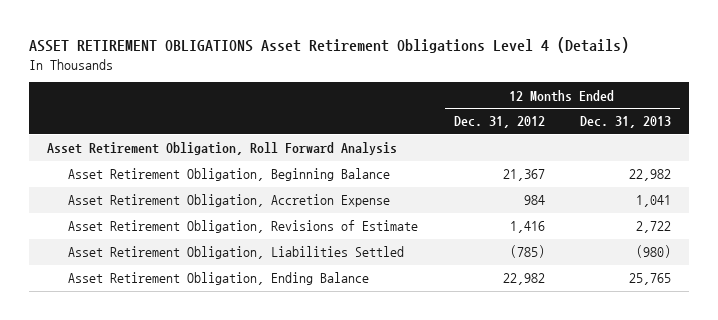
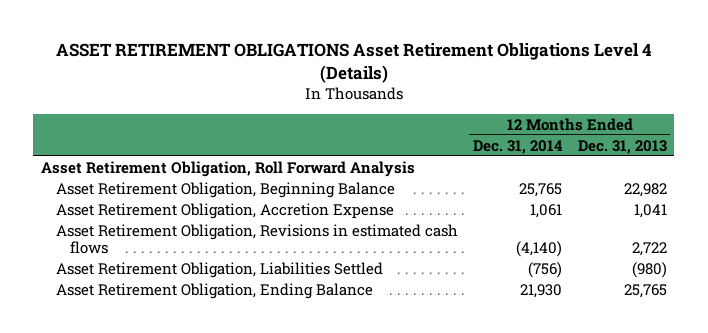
[453,116,545,129] Dec. 31, 2012 -> none
none -> [473,139,564,154] Dec. 31, 2014
[68,220,419,234] Asset Retirement Obligation, Revisions of Estimate -> [55,223,458,254] Asset Retirement Obligation, Revisions in estimated cash flows

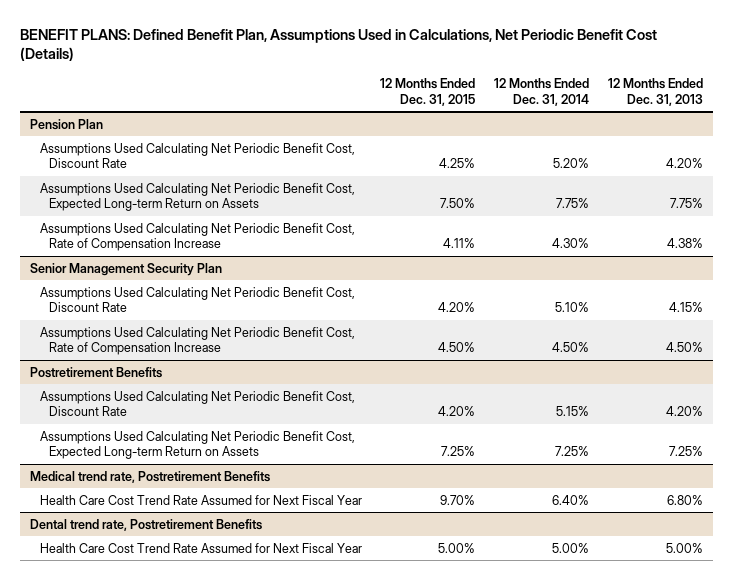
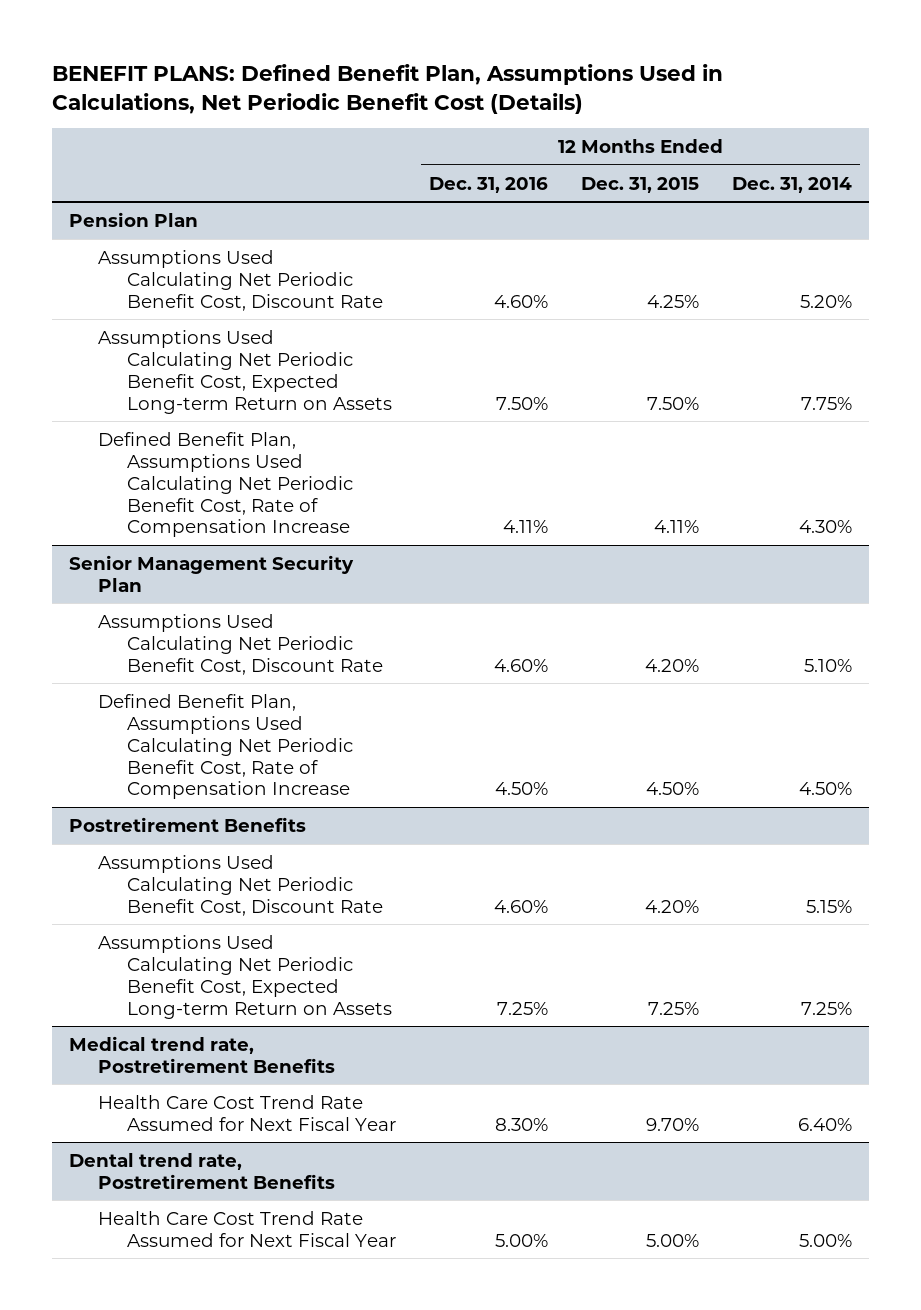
[608,78,704,106] 12 Months Ended Dec. 31, 2013 -> none
none -> [429,176,549,193] Dec. 31, 2016
[39,222,355,252] Assumptions Used Calculating Net Periodic Benefit Cost, Rate of Compensation Increase -> [98,431,354,538] Defined Benefit Plan, Assumptions Used Calculating Net Periodic Benefit Cost, Rate of Compensation Increase
[39,326,355,356] Assumptions Used Calculating Net Periodic Benefit Cost, Rate of Compensation Increase -> [98,693,354,800] Defined Benefit Plan, Assumptions Used Calculating Net Periodic Benefit Cost, Rate of Compensation Increase

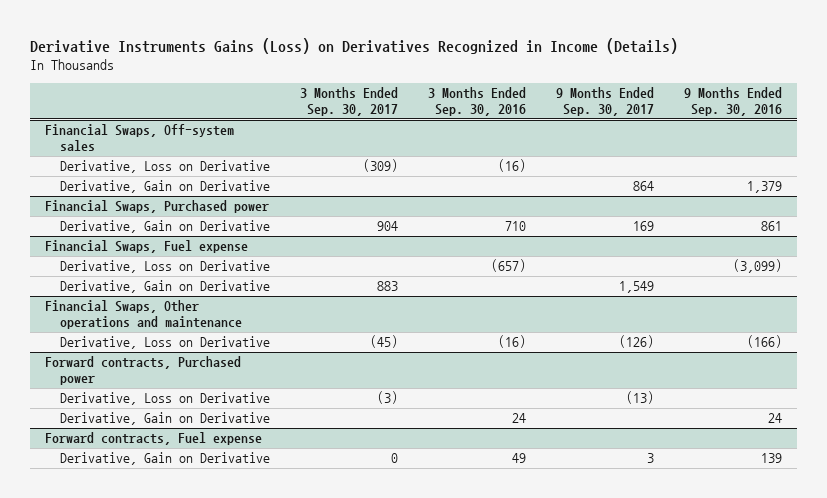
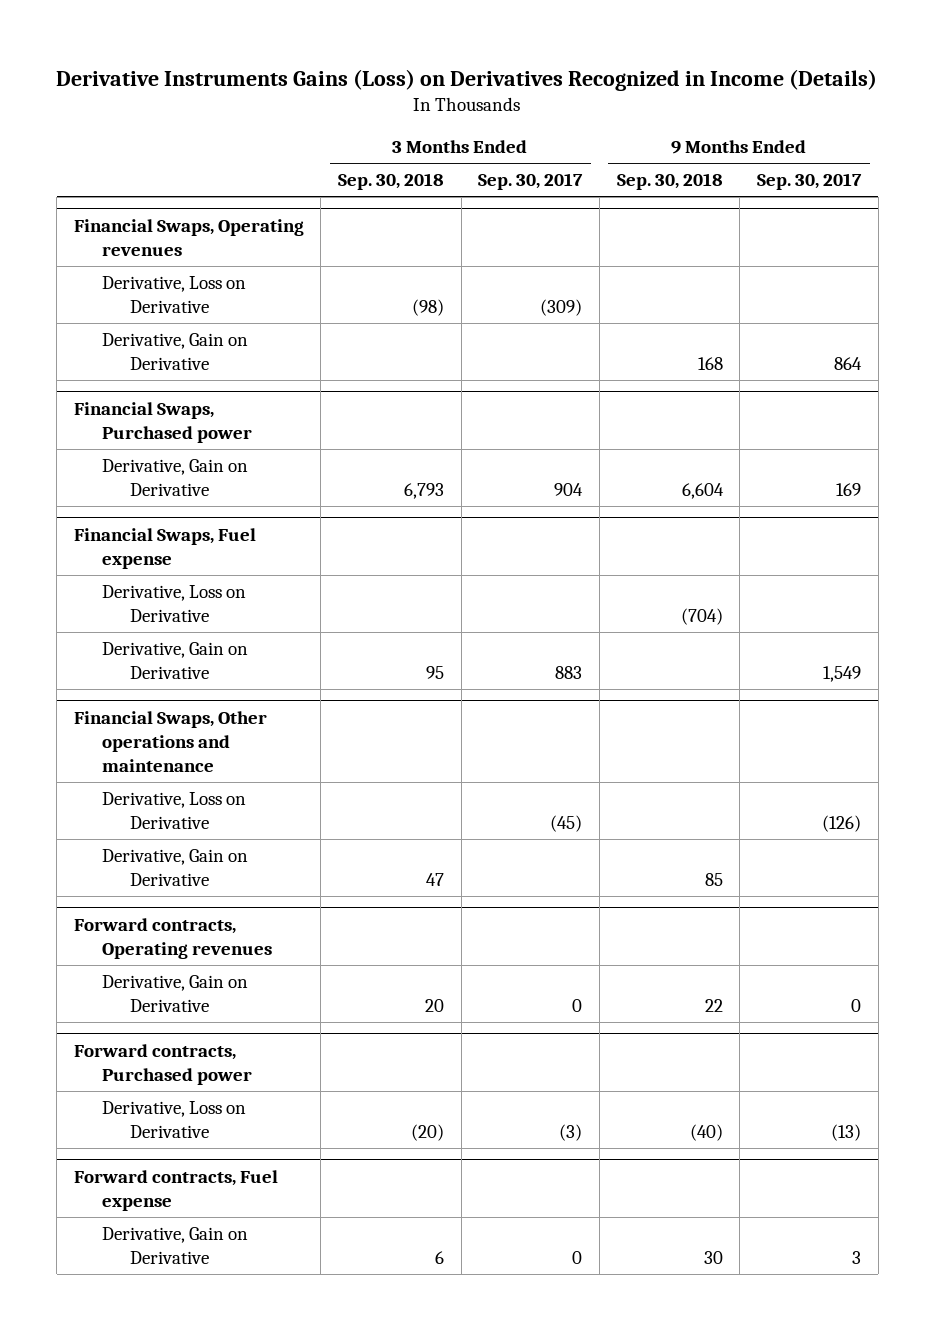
[428,87,527,117] 3 Months Ended Sep. 30, 2016 -> none
[684,87,783,117] 9 Months Ended Sep. 30, 2016 -> none
none -> [338,173,445,191] Sep. 30, 2018
none -> [616,173,723,191] Sep. 30, 2018
[44,124,234,152] Financial Swaps, Off-system sales -> none
none -> [73,218,304,256] Financial Swaps, Operating revenues
none -> [101,849,248,886] Derivative, Gain on Derivative
none -> [73,917,272,959] Forward contracts, Operating revenues
none -> [101,975,248,1012] Derivative, Gain on Derivative
[60,412,271,426] Derivative, Gain on Derivative -> none

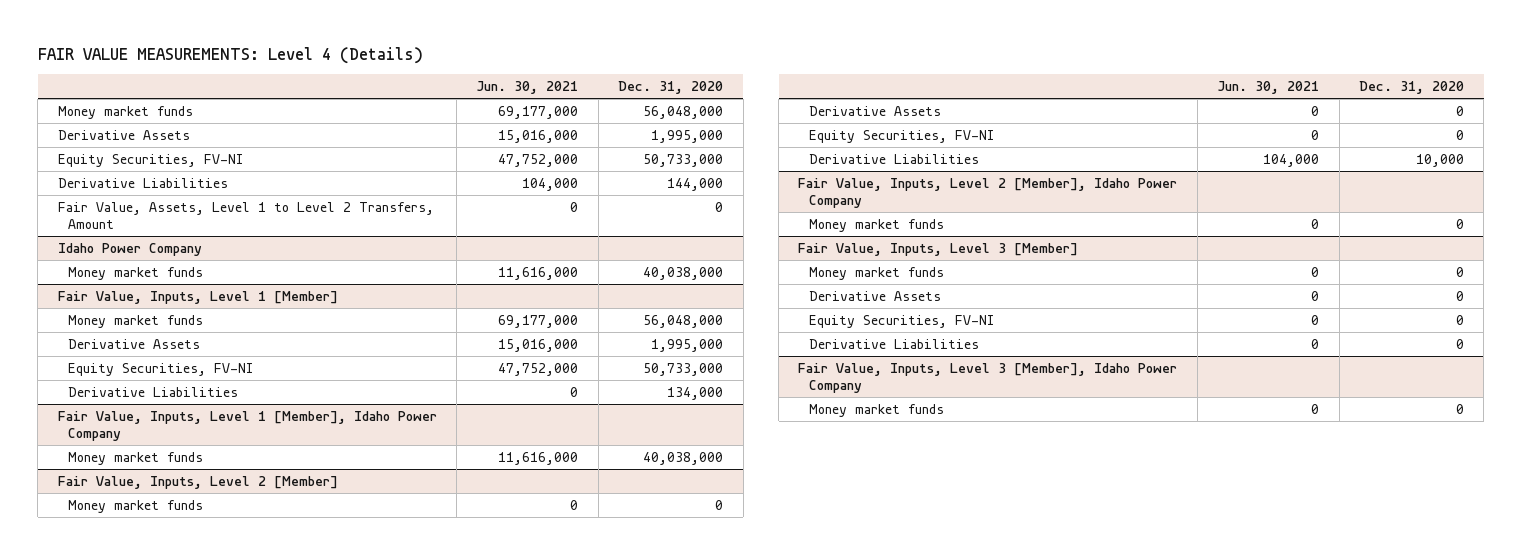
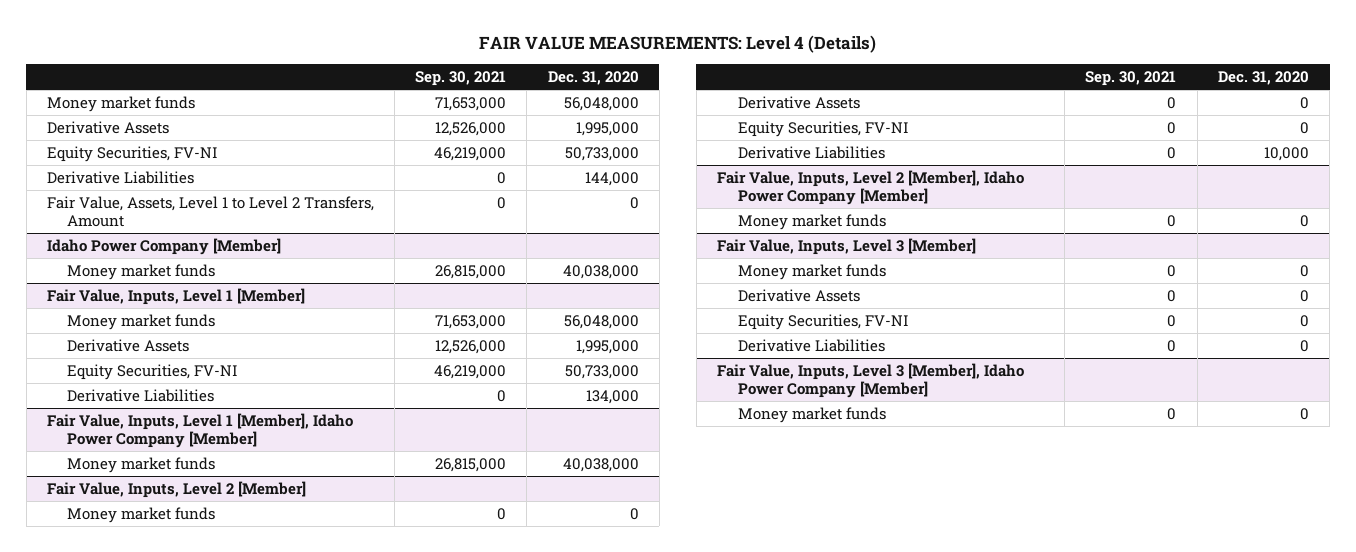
[476,81,579,95] Jun. 30, 2021 -> none
none -> [415,70,507,86] Sep. 30, 2021
[57,243,202,257] Idaho Power Company -> [46,237,281,255] Idaho Power Company [Member]
[57,411,437,441] Fair Value, Inputs, Level 1 [Member], Idaho Power Company -> [46,412,353,448] Fair Value, Inputs, Level 1 [Member], Idaho Power Company [Member]
[798,178,1178,208] Fair Value, Inputs, Level 2 [Member], Idaho Power Company -> [717,169,1025,205] Fair Value, Inputs, Level 2 [Member], Idaho Power Company [Member]
[798,363,1178,393] Fair Value, Inputs, Level 3 [Member], Idaho Power Company -> [717,362,1025,398] Fair Value, Inputs, Level 3 [Member], Idaho Power Company [Member]

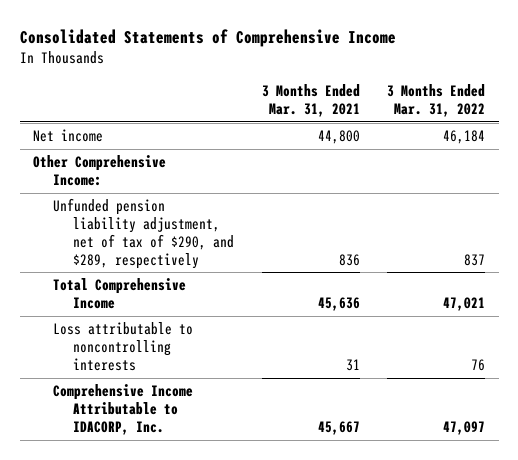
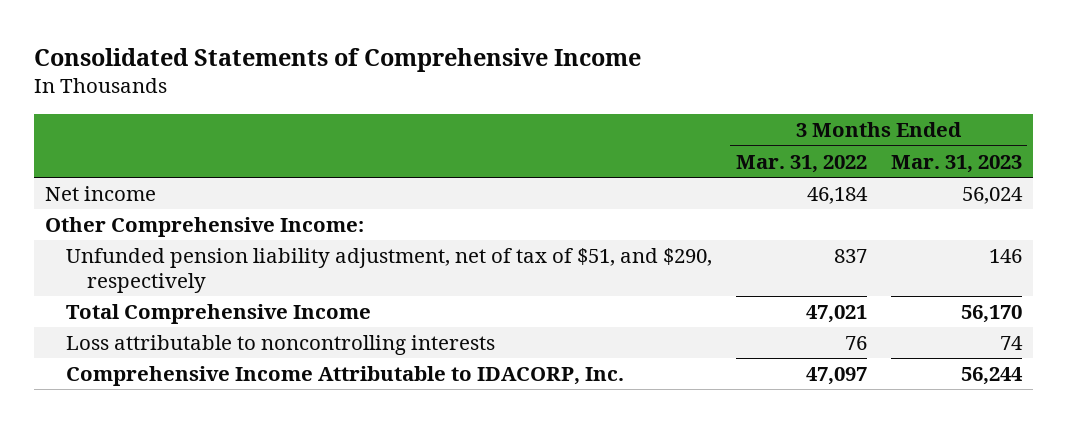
[261,84,360,117] 3 Months Ended Mar. 31, 2021 -> none
none -> [890,154,1022,173] Mar. 31, 2023
[53,198,235,269] Unfunded pension liability adjustment, net of tax of $290, and $289, respectively -> [66,248,713,293] Unfunded pension liability adjustment, net of tax of $51, and $290, respectively

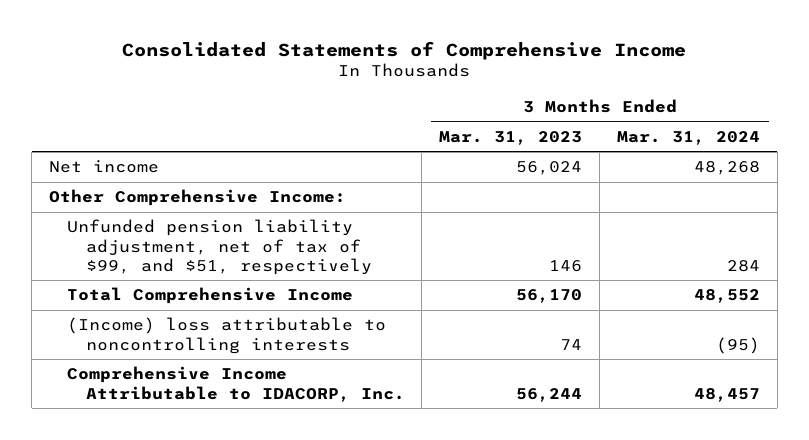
[735,154,867,173] Mar. 31, 2022 -> none
none -> [616,130,760,145] Mar. 31, 2024
[66,248,713,293] Unfunded pension liability adjustment, net of tax of $51, and $290, respectively -> [67,219,372,275] Unfunded pension liability adjustment, net of tax of $99, and $51, respectively
[66,335,496,356] Loss attributable to noncontrolling interests -> [67,317,387,354] (Income) loss attributable to noncontrolling interests

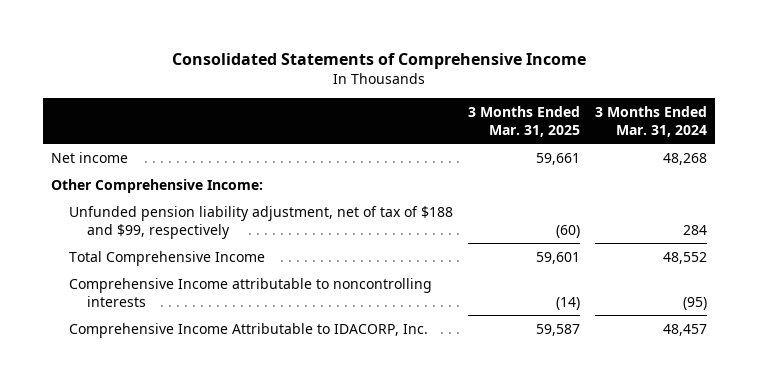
[439,130,583,145] Mar. 31, 2023 -> none
none -> [467,105,580,137] 3 Months Ended Mar. 31, 2025
[67,219,372,275] Unfunded pension liability adjustment, net of tax of $99, and $51, respectively -> [68,205,453,239] Unfunded pension liability adjustment, net of tax of $188 and $99, respectively
[67,317,387,354] (Income) loss attributable to noncontrolling interests -> [68,277,432,307] Comprehensive Income attributable to noncontrolling interests

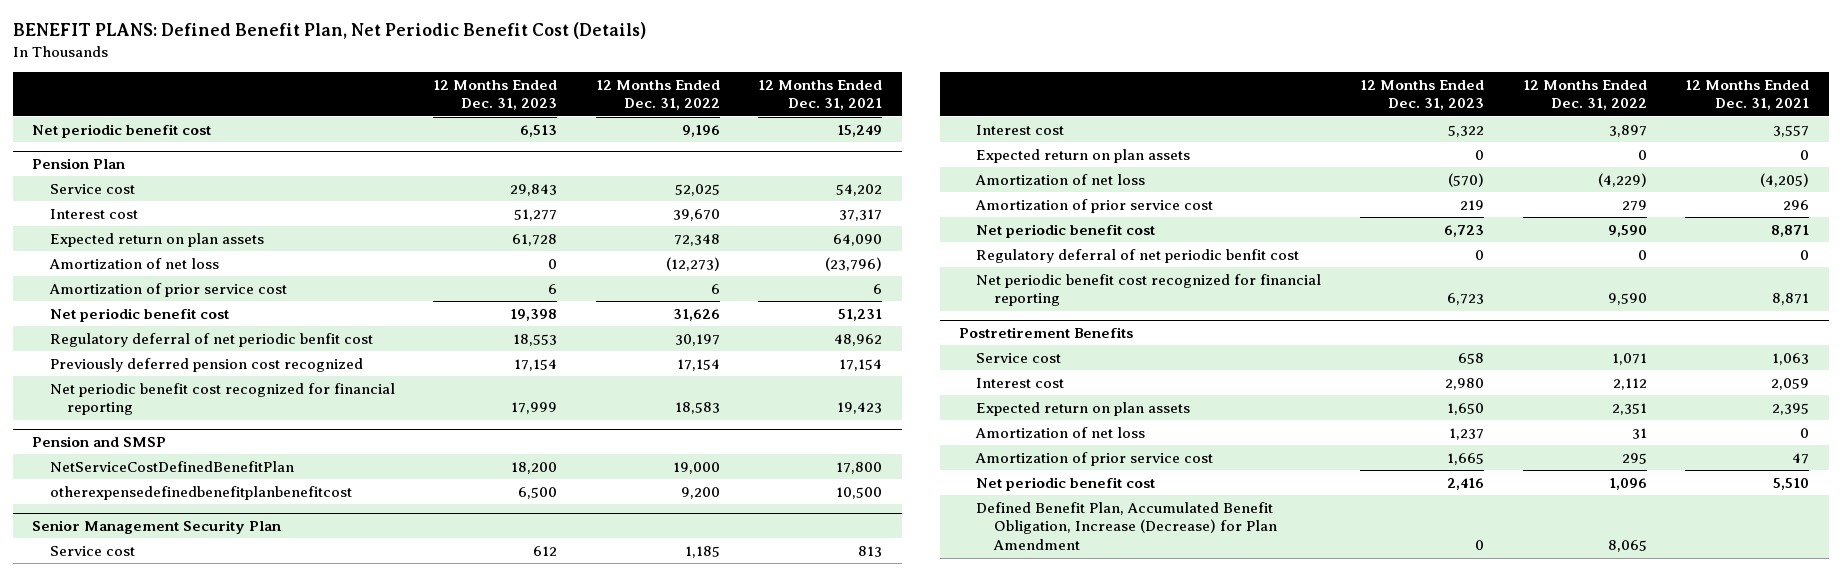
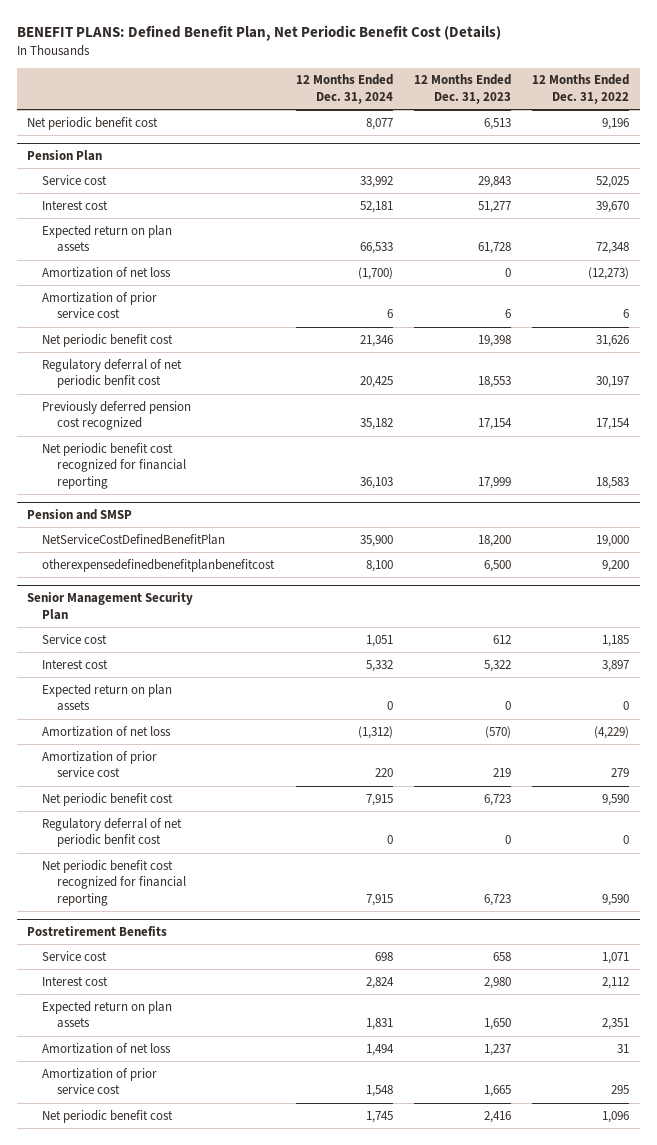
[758,79,883,111] 12 Months Ended Dec. 31, 2021 -> none
none -> [295,74,393,104] 12 Months Ended Dec. 31, 2024
[976,501,1277,551] Defined Benefit Plan, Accumulated Benefit Obligation, Increase (Decrease) for Plan Amendment -> none

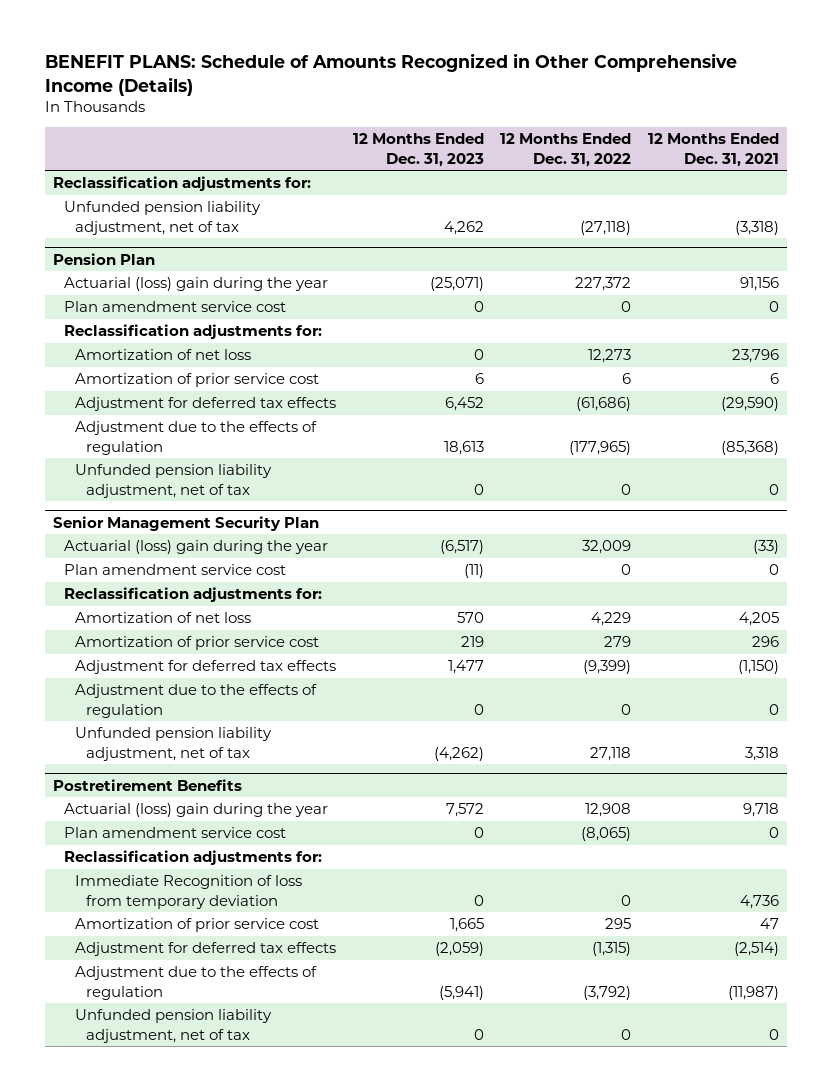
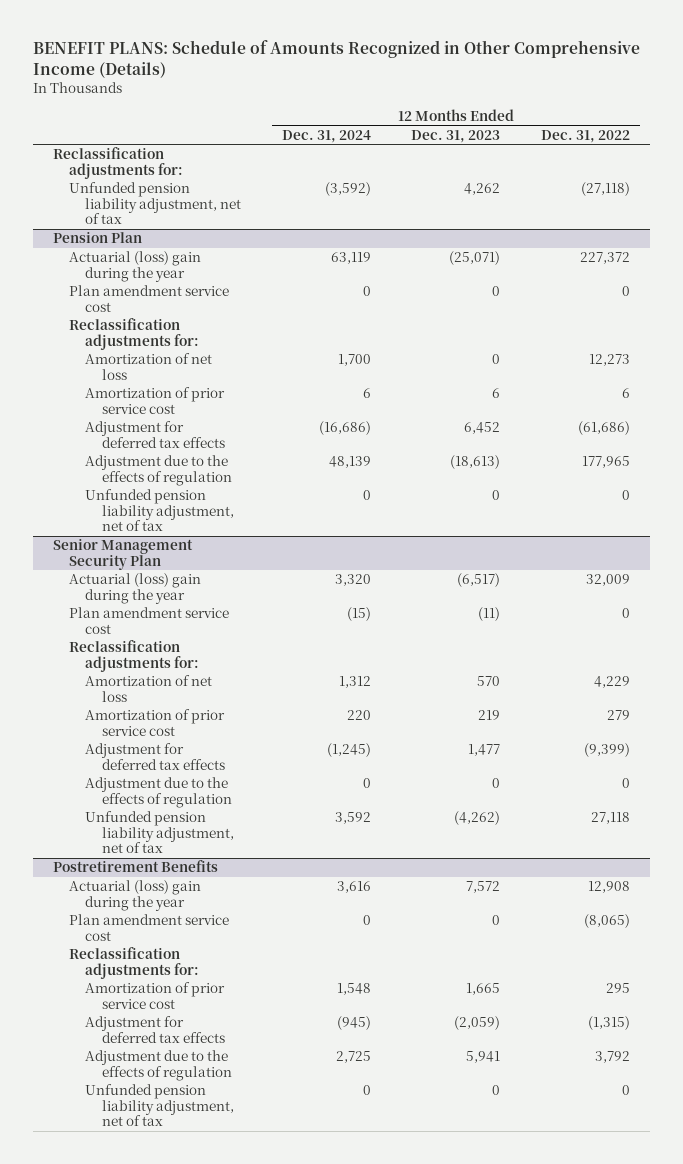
[647,133,779,167] 12 Months Ended Dec. 31, 2021 -> none
none -> [281,129,371,143] Dec. 31, 2024
[443,440,484,455] 18,613 -> [450,455,501,470] (18,613)
[569,440,632,455] (177,965) -> [581,456,630,469] 177,965
[74,875,302,909] Immediate Recognition of loss from temporary deviation -> none
[438,985,484,1000] (5,941) -> [466,1051,501,1064] 5,941
[583,985,632,1000] (3,792) -> [594,1051,630,1064] 3,792

